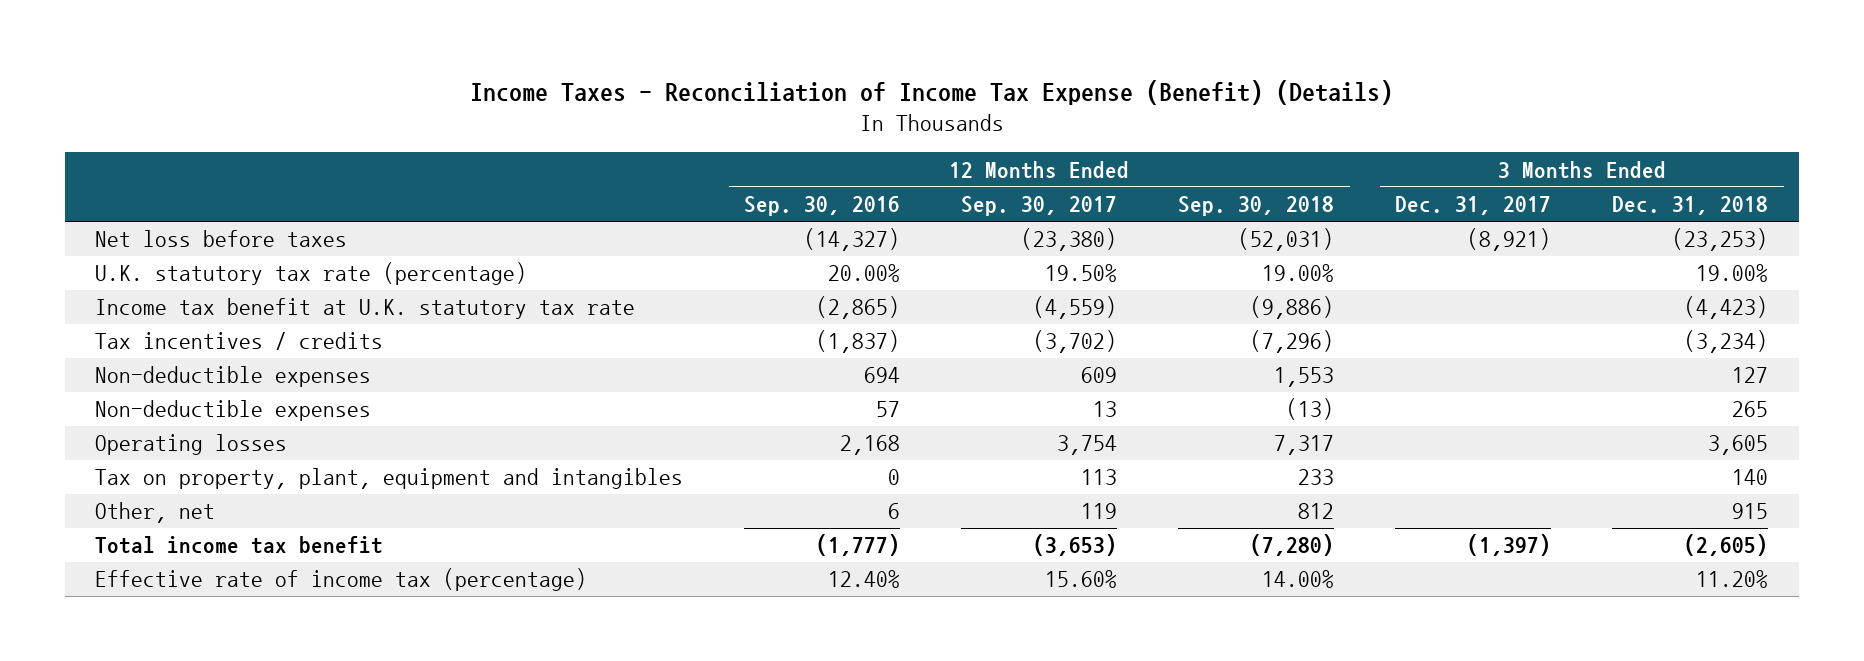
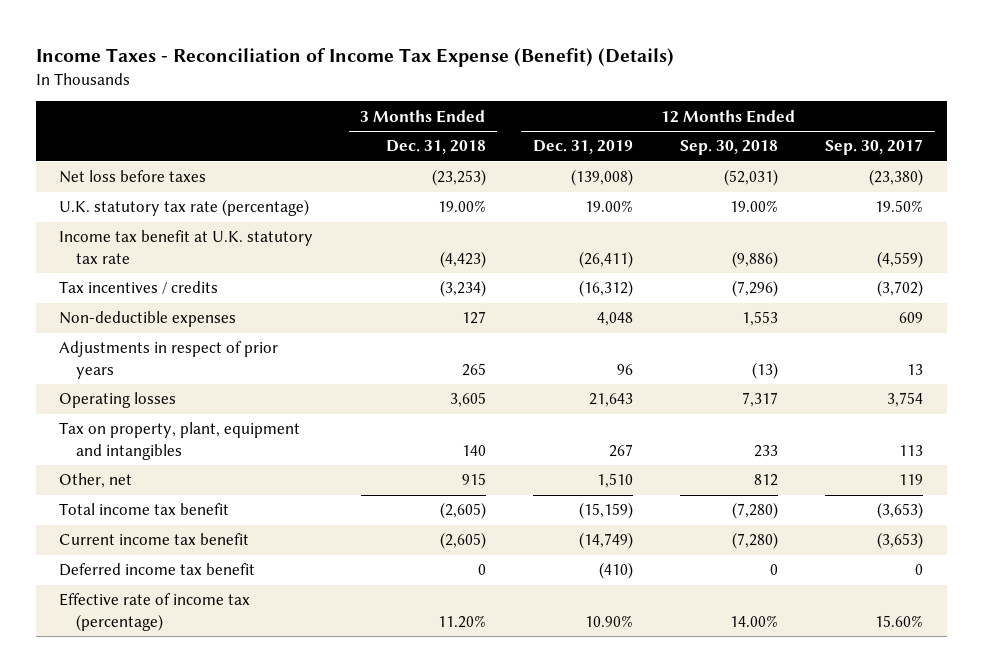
[744,196,901,217] Sep. 30, 2016 -> none
[1395,196,1552,216] Dec. 31, 2017 -> none
none -> [532,140,633,155] Dec. 31, 2019
[95,400,372,422] Non-deductible expenses -> [59,341,279,379] Adjustments in respect of prior years
none -> [59,533,250,546] Current income tax benefit
none -> [59,563,256,577] Deferred income tax benefit

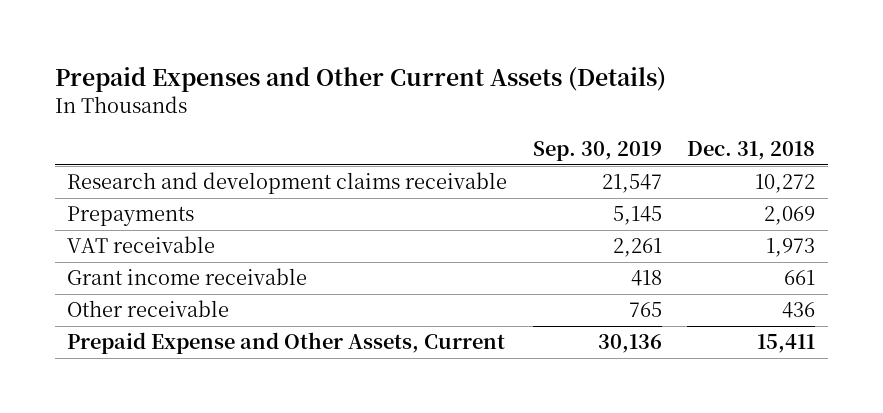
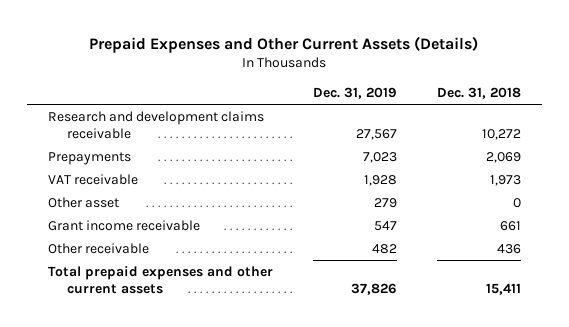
[532,141,662,162] Sep. 30, 2019 -> none
none -> [312,87,397,100] Dec. 31, 2019
none -> [47,196,119,208] Other asset
[67,332,506,355] Prepaid Expense and Other Assets, Current -> [47,265,273,295] Total prepaid expenses and other current assets

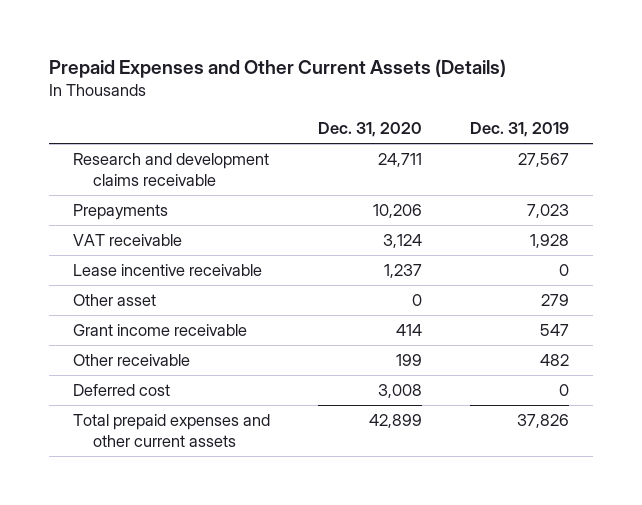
[437,87,522,100] Dec. 31, 2018 -> none
none -> [317,121,422,137] Dec. 31, 2020
none -> [72,264,262,277] Lease incentive receivable
none -> [72,384,170,397] Deferred cost

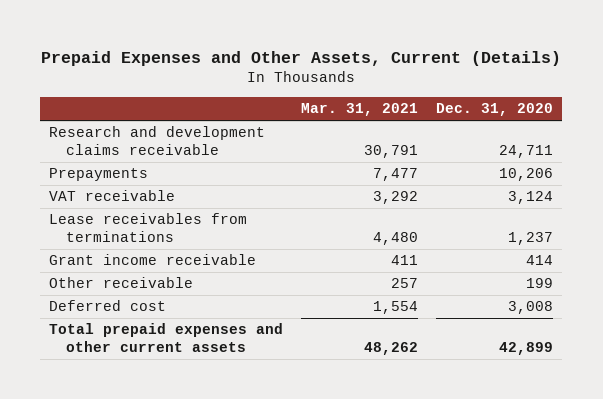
[48,59,506,79] Prepaid Expenses and Other Current Assets (Details) -> [41,50,562,66] Prepaid Expenses and Other Assets, Current (Details)
[470,121,570,137] Dec. 31, 2019 -> none
none -> [301,103,419,117] Mar. 31, 2021
[72,294,156,307] Other asset -> none
[72,264,262,277] Lease incentive receivable -> [49,213,248,243] Lease receivables from terminations

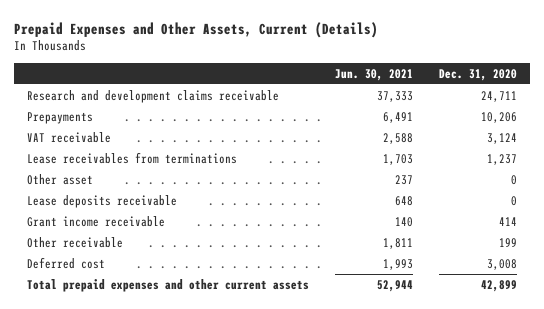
[301,103,419,117] Mar. 31, 2021 -> none
none -> [334,68,413,81] Jun. 30, 2021
none -> [27,173,94,185] Other asset
none -> [27,194,178,208] Lease deposits receivable

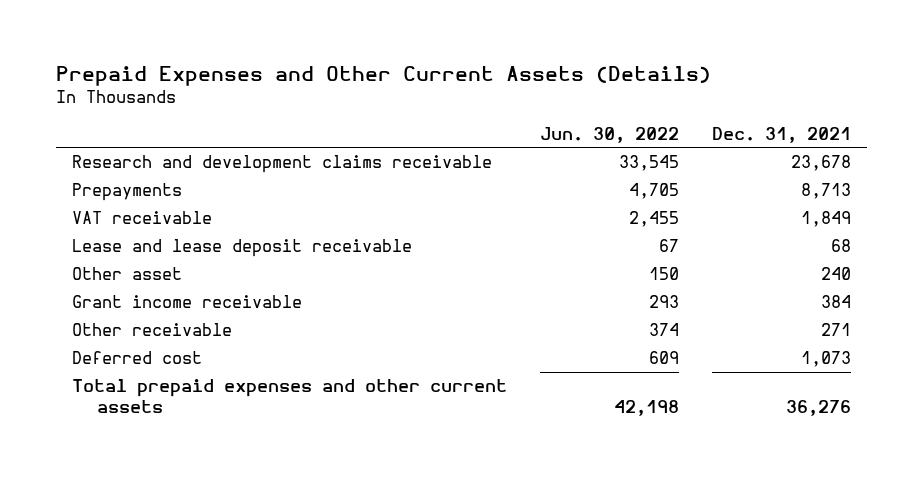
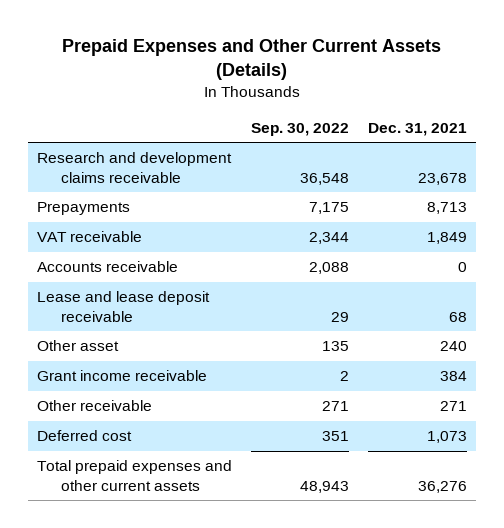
[540,126,680,143] Jun. 30, 2022 -> none
none -> [251,122,350,136] Sep. 30, 2022
none -> [37,261,179,273] Accounts receivable

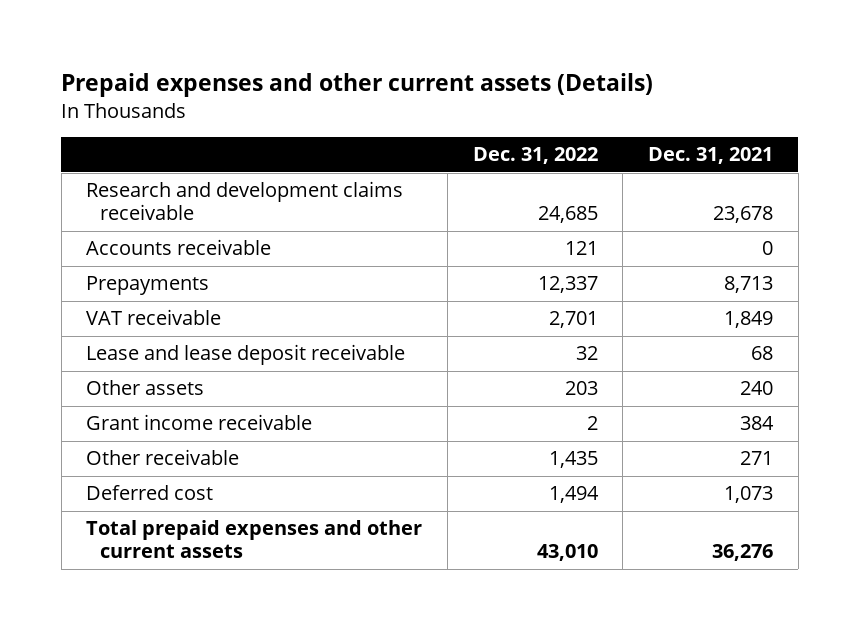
[62,38,442,80] Prepaid Expenses and Other Current Assets (Details) -> [61,73,654,98] Prepaid expenses and other current assets (Details)
[251,122,350,136] Sep. 30, 2022 -> none
none -> [472,147,598,165] Dec. 31, 2022
[37,261,179,273] Accounts receivable -> [86,239,272,256] Accounts receivable
[37,340,120,352] Other asset -> [86,380,205,396] Other assets

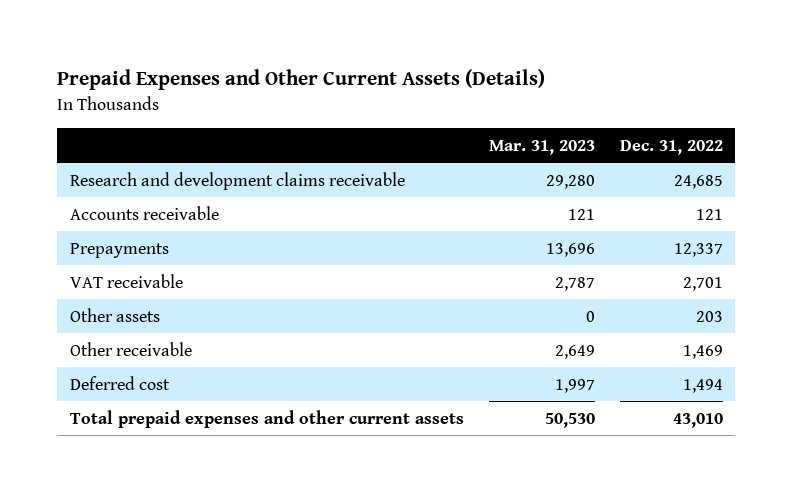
[61,73,654,98] Prepaid expenses and other current assets (Details) -> [57,69,546,91] Prepaid Expenses and Other Current Assets (Details)
[648,147,774,165] Dec. 31, 2021 -> none
none -> [488,139,595,155] Mar. 31, 2023
[86,344,406,366] Lease and lease deposit receivable -> none
[86,414,313,431] Grant income receivable -> none
[548,451,598,469] 1,435 -> [682,344,723,359] 1,469

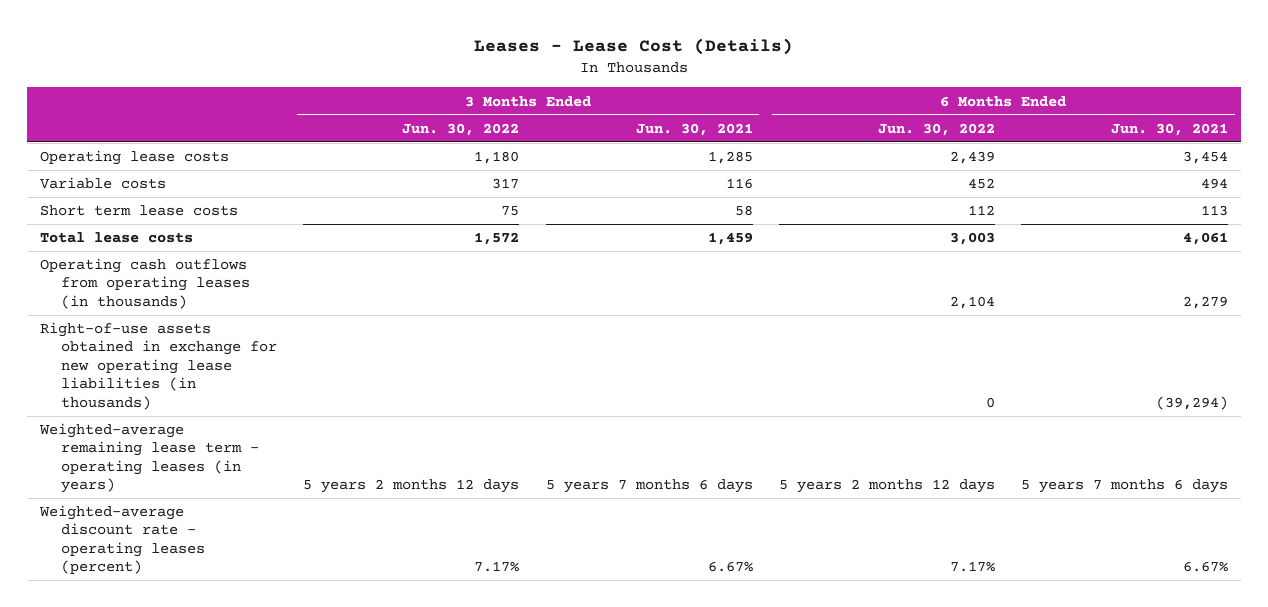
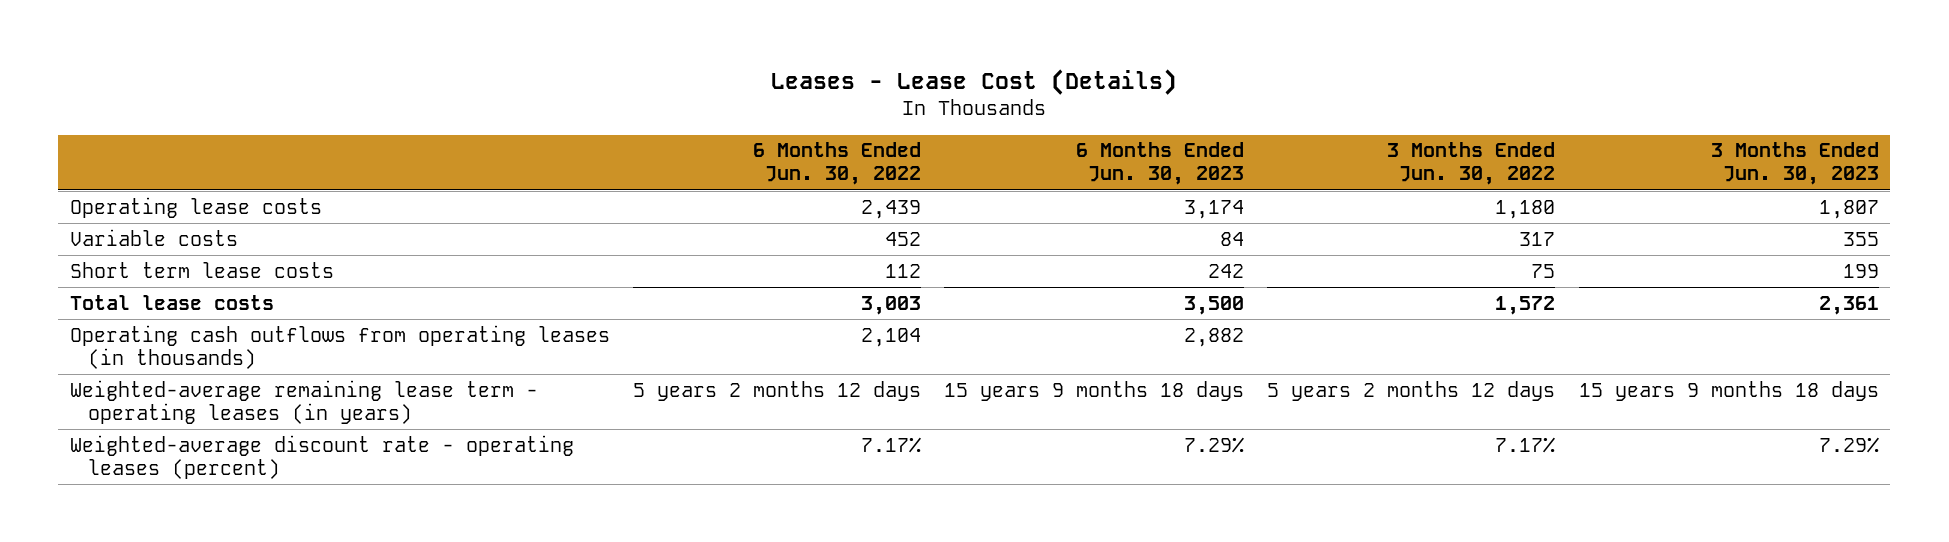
[635,122,753,136] Jun. 30, 2021 -> none
[1111,122,1229,136] Jun. 30, 2021 -> none
none -> [1076,142,1245,186] 6 Months Ended Jun. 30, 2023
none -> [1710,142,1879,186] 3 Months Ended Jun. 30, 2023
[39,322,278,410] Right-of-use assets obtained in exchange for new operating lease liabilities (in thousands) -> none

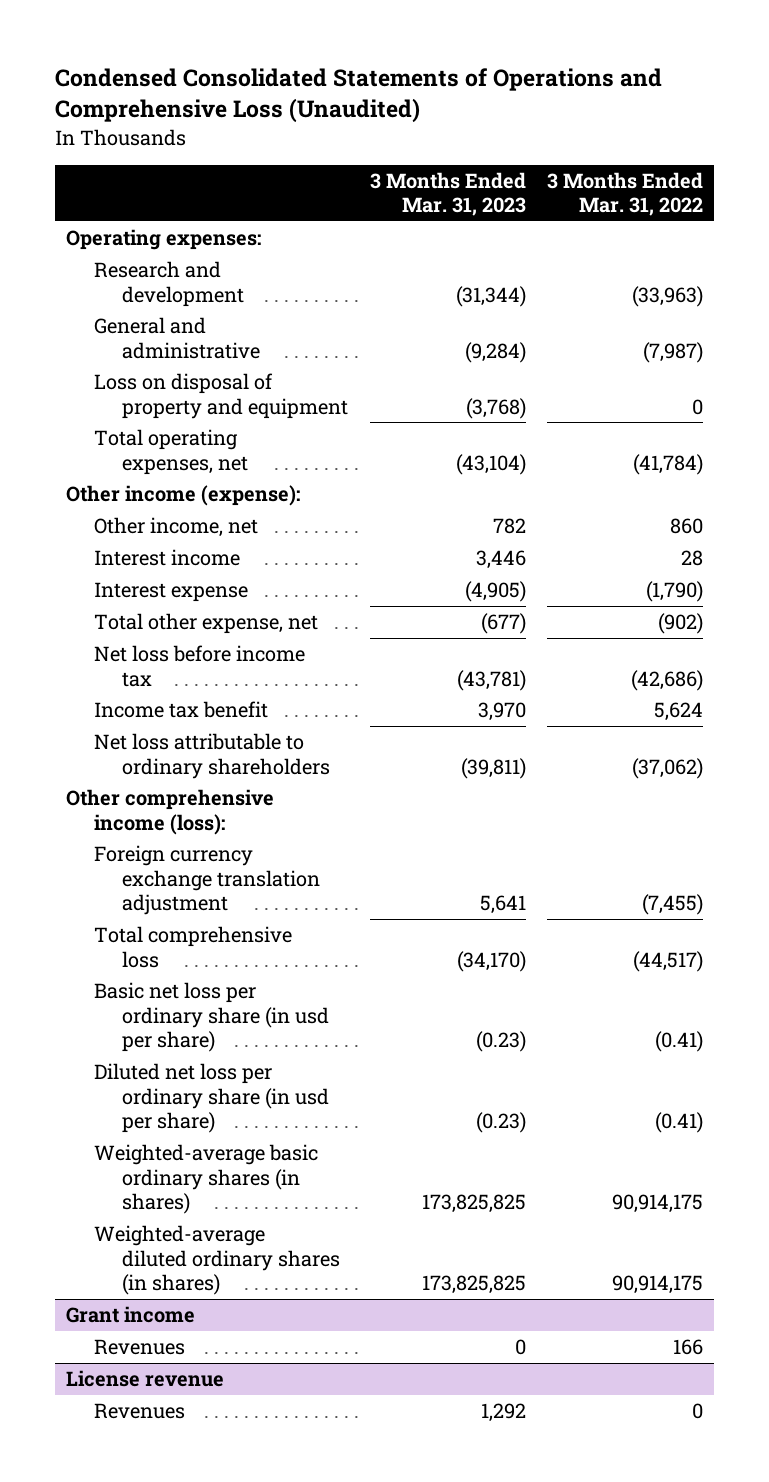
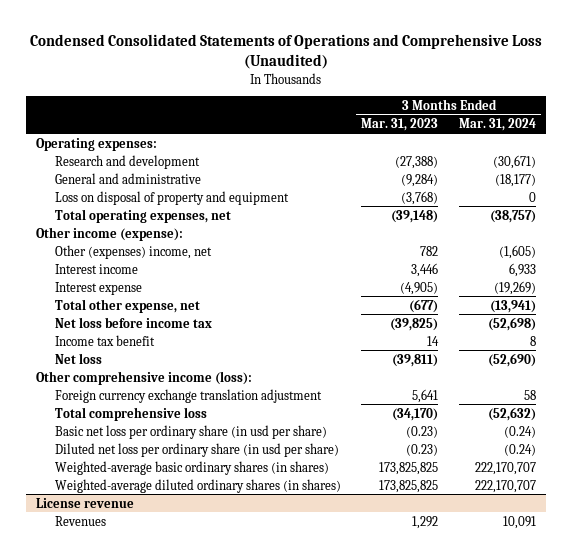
[547,171,704,217] 3 Months Ended Mar. 31, 2022 -> none
none -> [459,118,537,132] Mar. 31, 2024
[455,285,526,307] (31,344) -> [395,155,439,169] (27,388)
[455,453,526,475] (43,104) -> [391,209,439,223] (39,148)
[93,517,258,538] Other income, net -> [54,244,212,259] Other (expenses) income, net
[456,669,526,691] (43,781) -> [390,317,439,331] (39,825)
[477,702,526,722] 3,970 -> [427,335,440,346] 14
[93,733,330,779] Net loss attributable to ordinary shareholders -> [54,352,102,364] Net loss
[65,1306,195,1324] Grant income -> none
[93,1339,185,1356] Revenues -> none

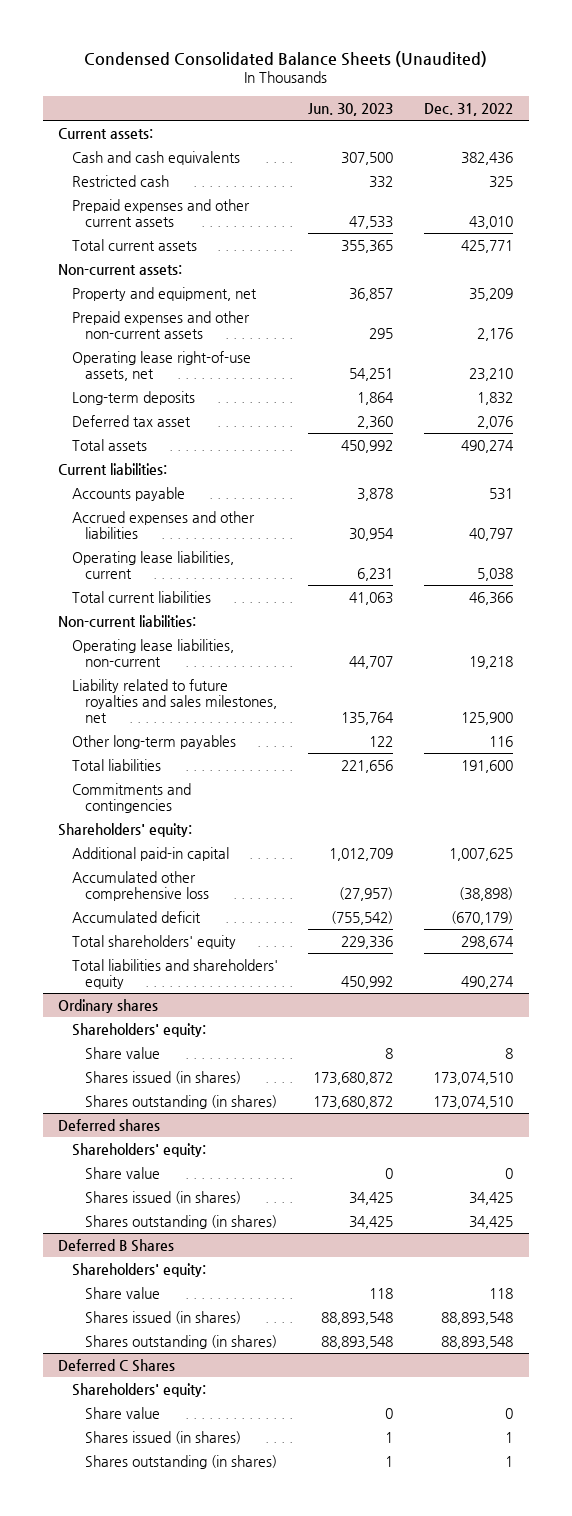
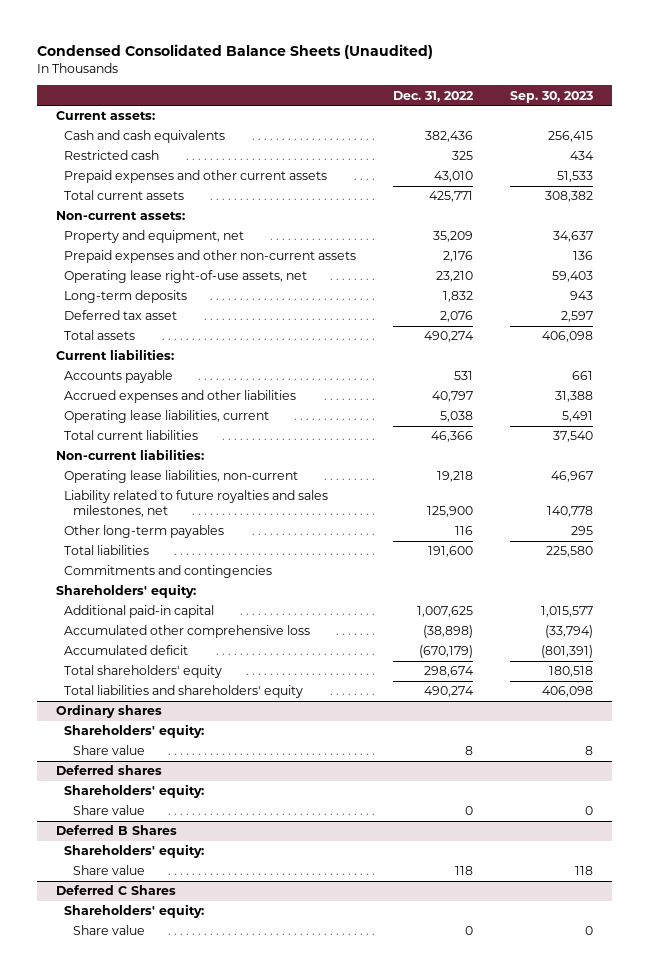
[308,102,394,116] Jun. 30, 2023 -> none
none -> [510,90,594,103] Sep. 30, 2023
[84,1070,241,1084] Shares issued (in shares) -> none
[84,1094,277,1109] Shares outstanding (in shares) -> none
[84,1190,241,1204] Shares issued (in shares) -> none
[84,1214,277,1229] Shares outstanding (in shares) -> none
[84,1310,241,1324] Shares issued (in shares) -> none
[84,1334,277,1349] Shares outstanding (in shares) -> none
[84,1430,241,1444] Shares issued (in shares) -> none
[84,1454,277,1469] Shares outstanding (in shares) -> none

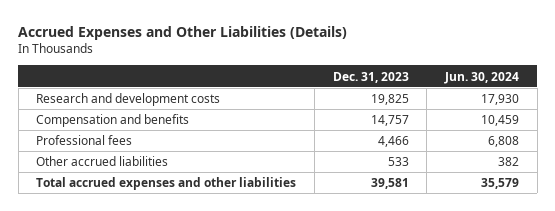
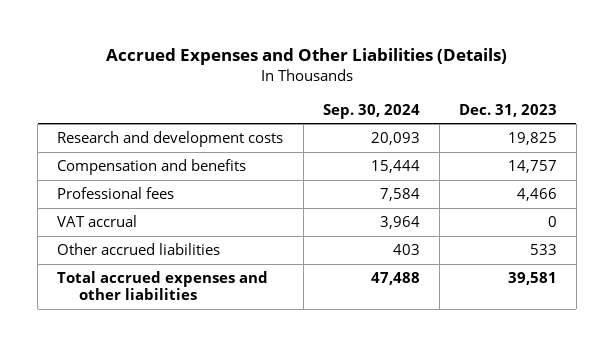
[443,71,519,84] Jun. 30, 2024 -> none
none -> [322,103,420,119] Sep. 30, 2024
none -> [57,215,138,228] VAT accrual

